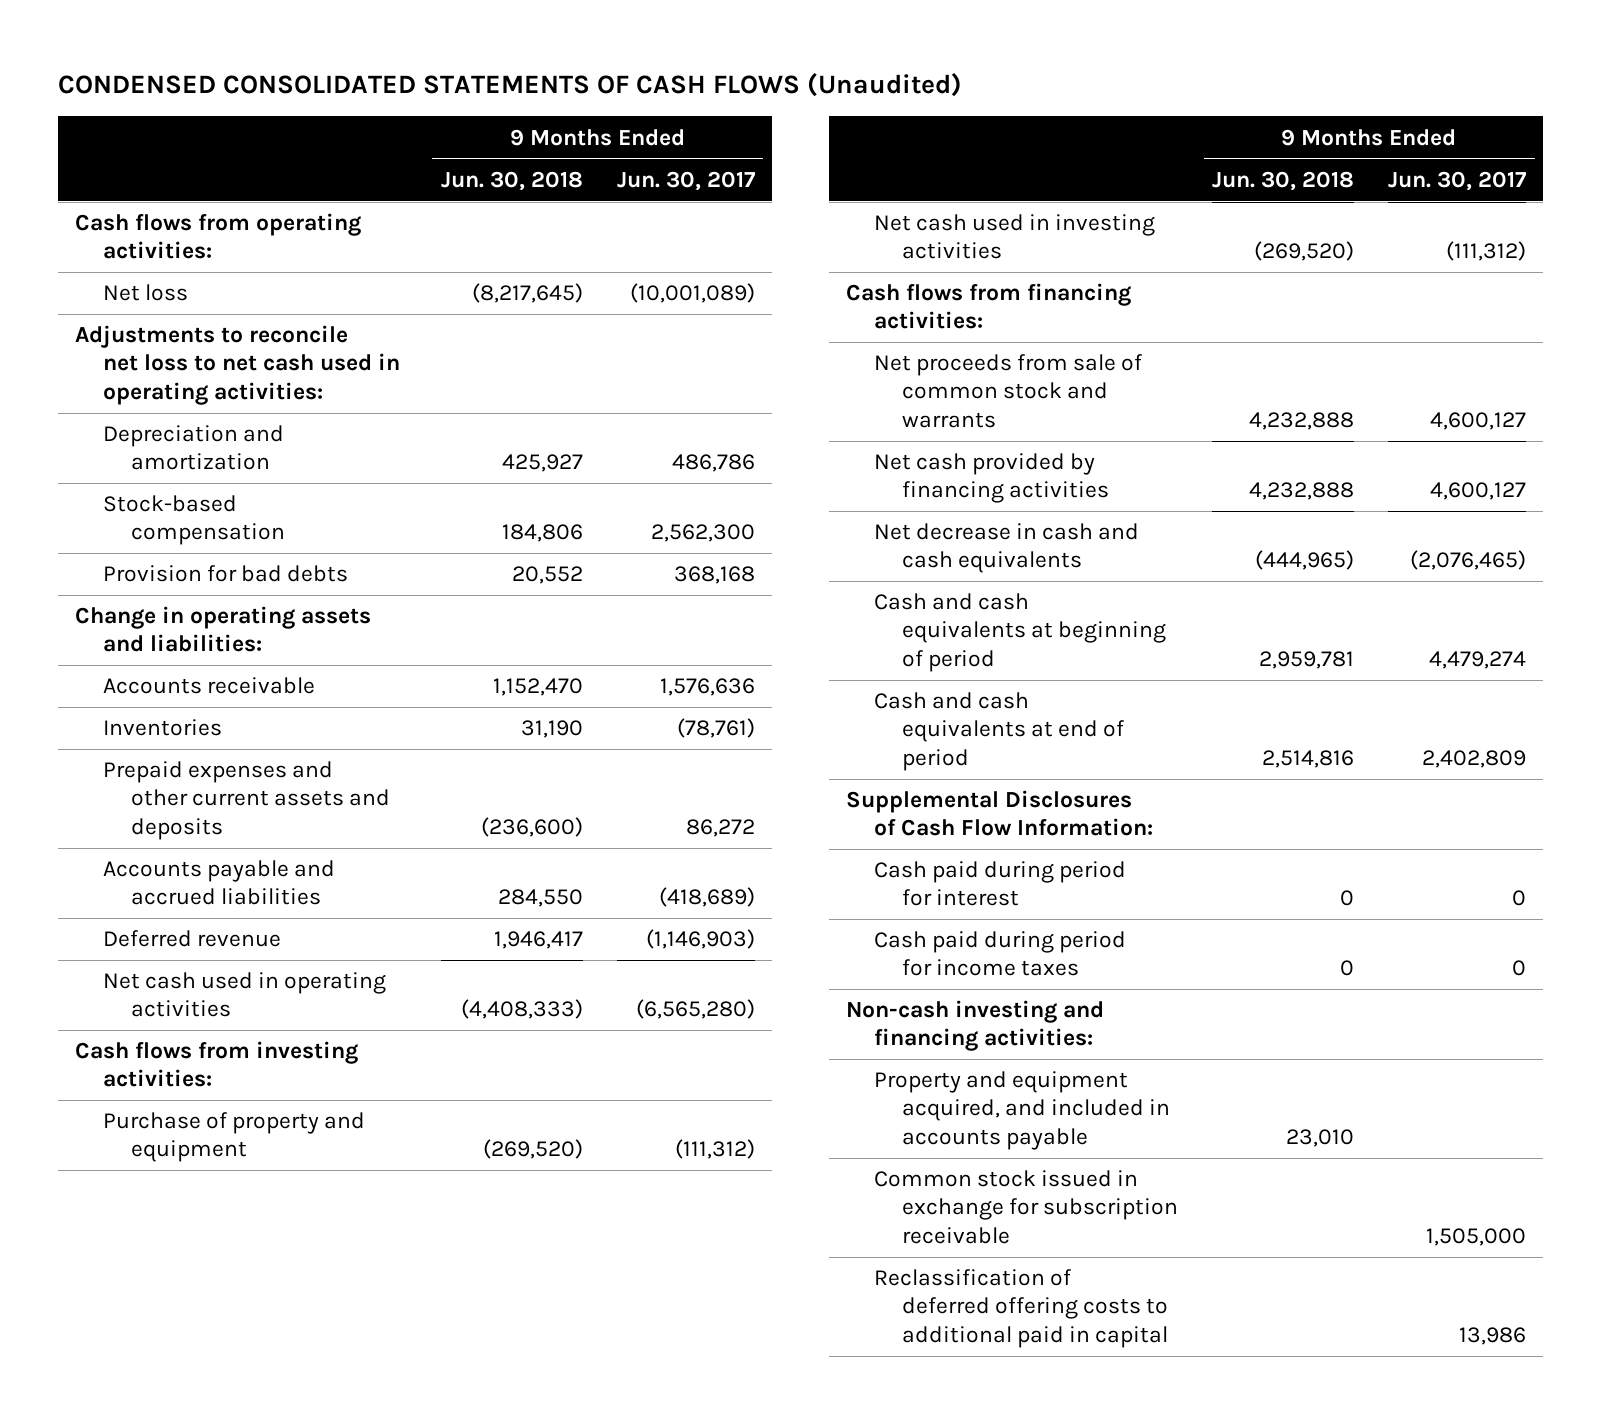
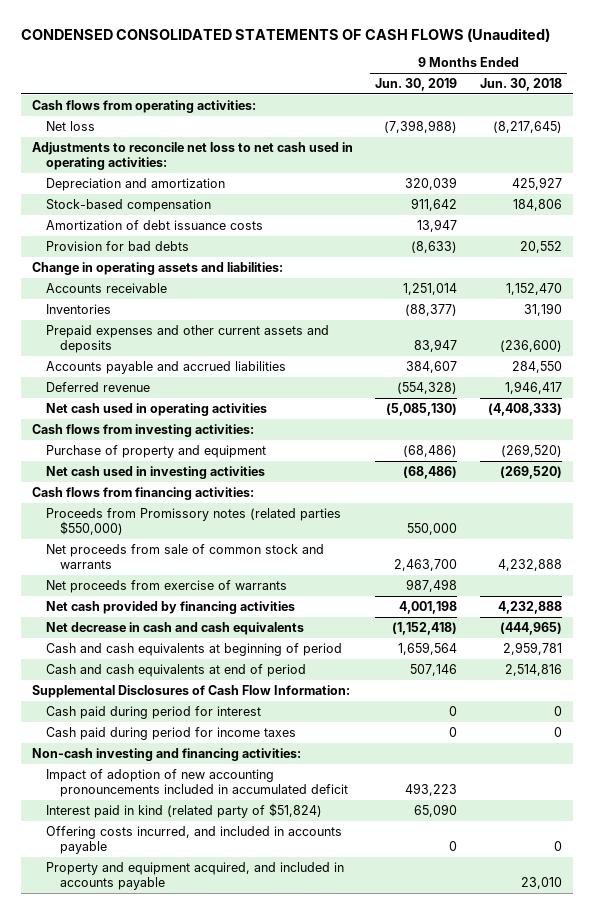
[616,171,756,192] Jun. 30, 2017 -> none
none -> [375,77,458,91] Jun. 30, 2019
none -> [45,219,263,230] Amortization of debt issuance costs
none -> [45,507,341,536] Proceeds from Promissory notes (related parties $550,000)
none -> [45,579,287,593] Net proceeds from exercise of warrants
none -> [45,768,349,798] Impact of adoption of new accounting pronouncements included in accumulated deficit
none -> [45,802,322,818] Interest paid in kind (related party of $51,824)
none -> [45,825,342,855] Offering costs incurred, and included in accounts payable
[874,1170,1179,1244] Common stock issued in exchange for subscription receivable -> none
[874,1269,1169,1348] Reclassification of deferred offering costs to additional paid in capital -> none

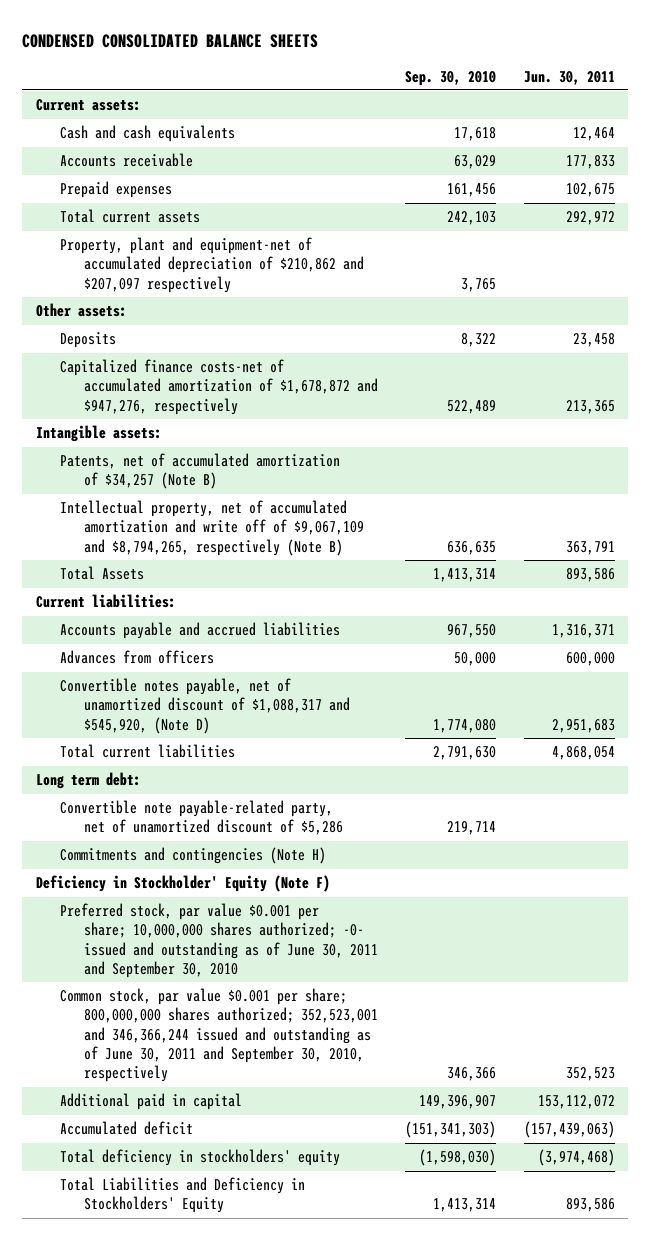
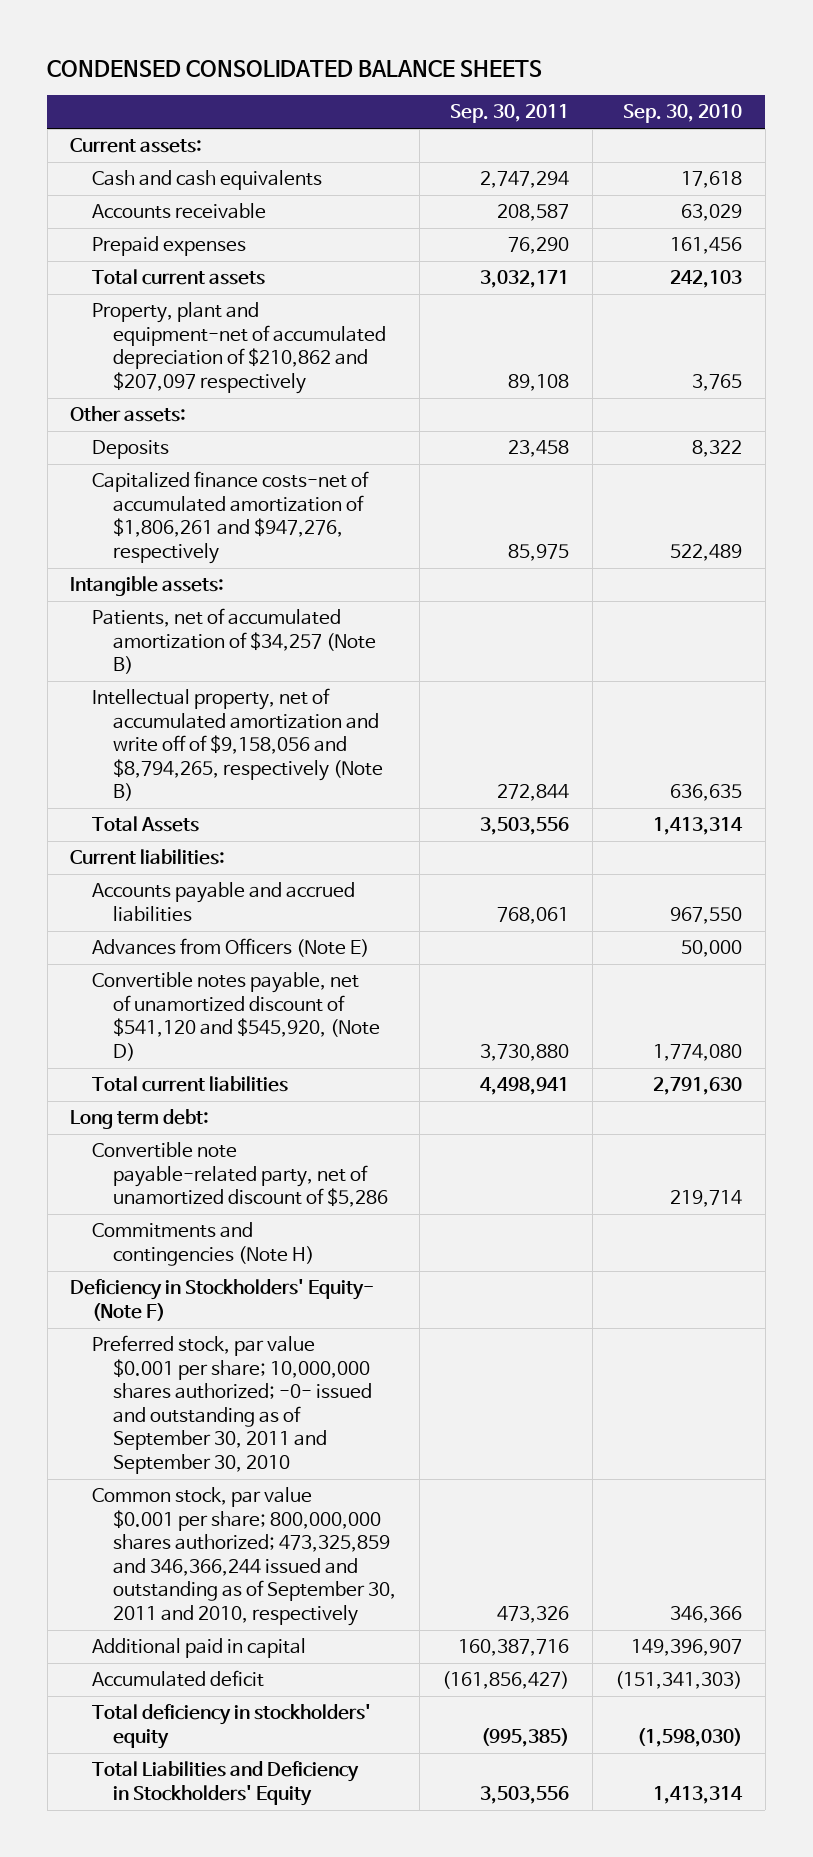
[523,70,615,85] Jun. 30, 2011 -> none
none -> [450,104,570,124] Sep. 30, 2011
[60,359,378,415] Capitalized finance costs-net of accumulated amortization of $1,678,872 and $947,276, respectively -> [91,471,369,564] Capitalized finance costs-net of accumulated amortization of $1,806,261 and $947,276, respectively
[60,453,341,490] Patents, net of accumulated amortization of $34,257 (Note B) -> [91,608,377,675] Patients, net of accumulated amortization of $34,257 (Note B)
[60,500,364,556] Intellectual property, net of accumulated amortization and write off of $9,067,109 and $8,794,265, respectively (Note B) -> [91,688,384,802] Intellectual property, net of accumulated amortization and write off of $9,158,056 and $8,794,265, respectively (Note B)
[60,650,215,665] Advances from officers -> [91,938,369,958] Advances from Officers (Note E)
[60,678,350,734] Convertible notes payable, net of unamortized discount of $1,088,317 and $545,920, (Note D) -> [91,972,381,1061] Convertible notes payable, net of unamortized discount of $541,120 and $545,920, (Note D)
[36,875,331,893] Deficiency in Stockholder' Equity (Note F) -> [70,1279,375,1321] Deficiency in Stockholders' Equity- (Note F)
[60,903,378,978] Preferred stock, par value $0.001 per share; 10,000,000 shares authorized; -0- issued and outstanding as of June 30, 2011 and September 30, 2010 -> [91,1335,373,1474] Preferred stock, par value $0.001 per share; 10,000,000 shares authorized; -0- issued and outstanding as of September 30, 2011 and September 30, 2010
[60,988,378,1083] Common stock, par value $0.001 per share; 800,000,000 shares authorized; 352,523,001 and 346,366,244 issued and outstanding as of June 30, 2011 and September 30, 2010, respectively -> [91,1487,397,1626] Common stock, par value $0.001 per share; 800,000,000 shares authorized; 473,325,859 and 346,366,244 issued and outstanding as of September 30, 2011 and 2010, respectively

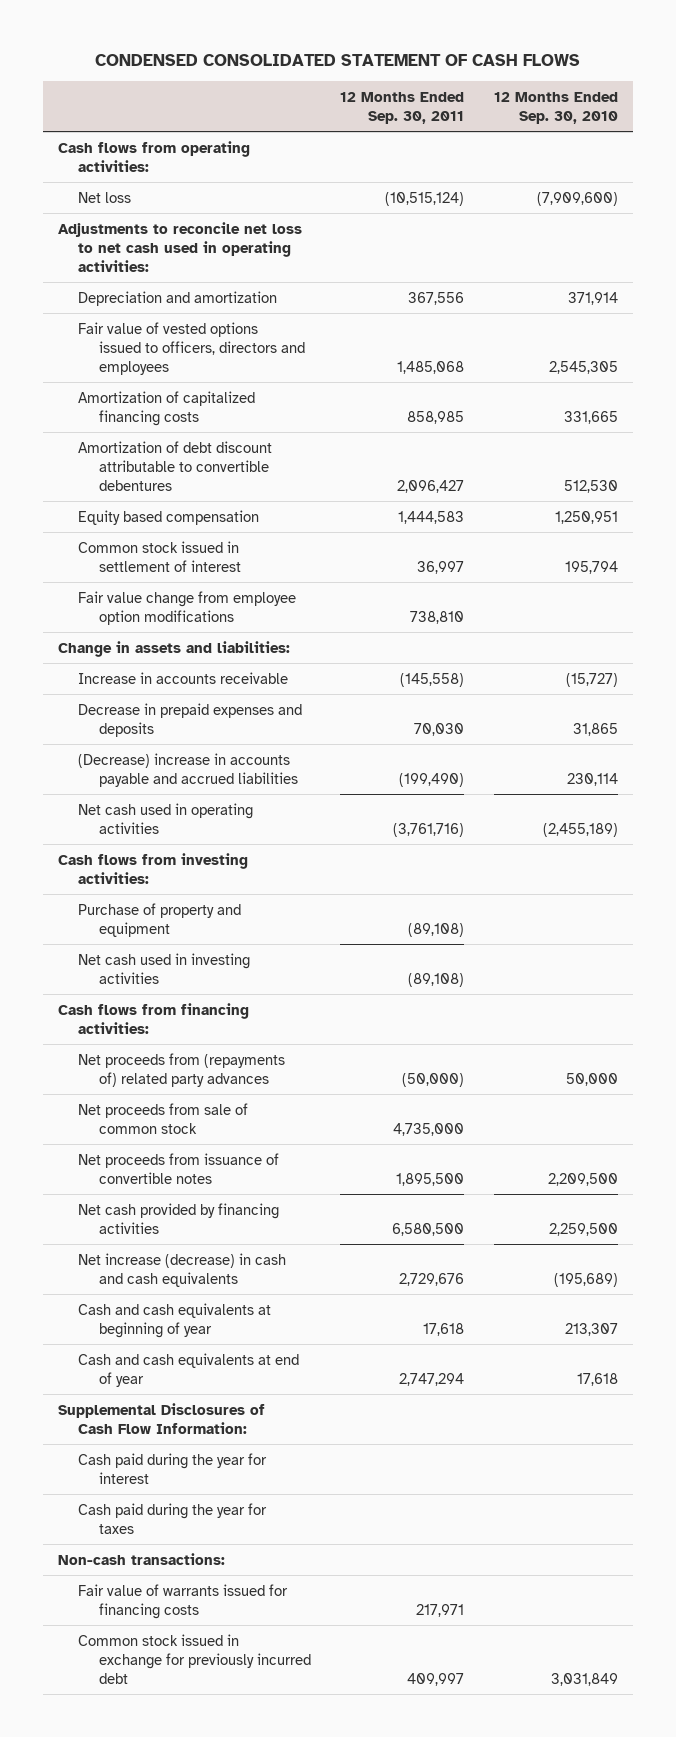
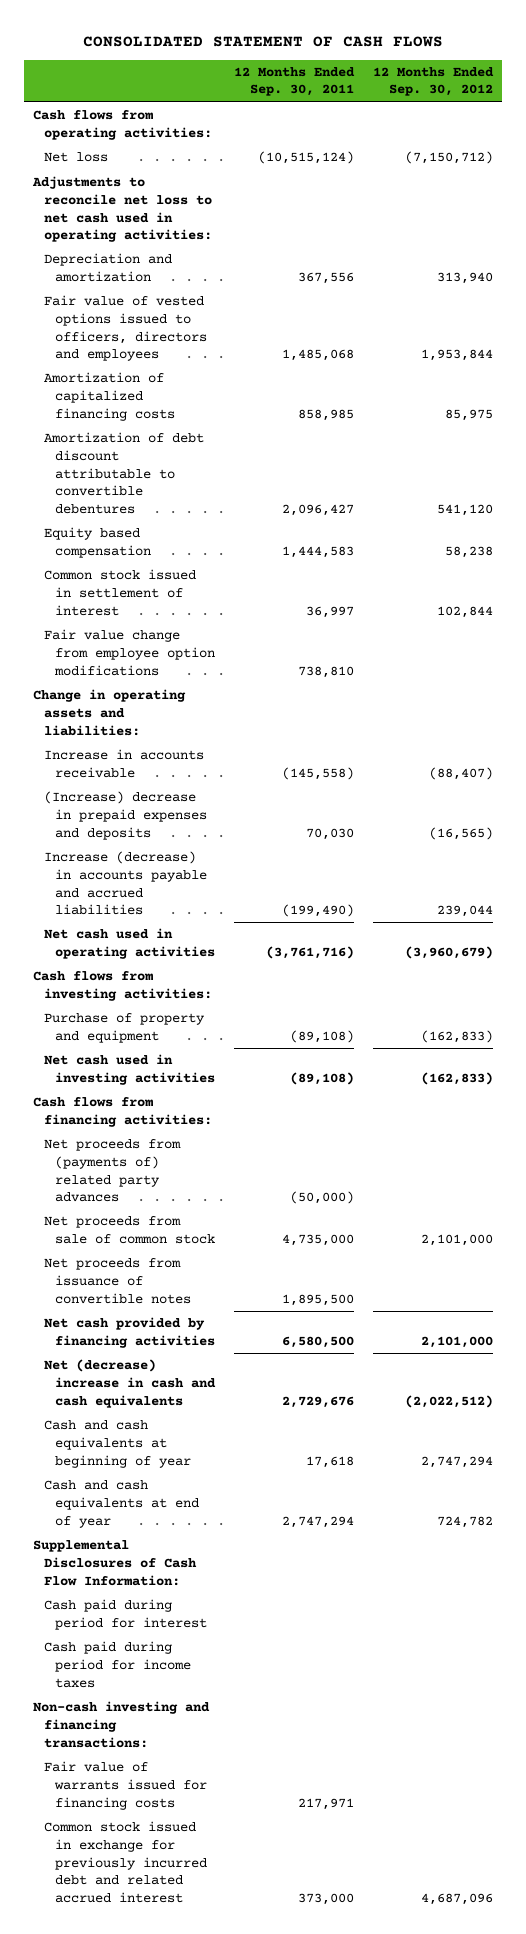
[95,54,581,67] CONDENSED CONSOLIDATED STATEMENT OF CASH FLOWS -> [83,35,444,47] CONSOLIDATED STATEMENT OF CASH FLOWS
[494,91,619,124] 12 Months Ended Sep. 30, 2010 -> none
none -> [373,66,495,97] 12 Months Ended Sep. 30, 2012
[58,640,291,657] Change in assets and liabilities: -> [33,689,187,736] Change in operating assets and liabilities:
[78,702,303,737] Decrease in prepaid expenses and deposits -> [44,791,208,840] (Increase) decrease in prepaid expenses and deposits
[78,752,298,787] (Decrease) increase in accounts payable and accrued liabilities -> [44,851,208,916] Increase (decrease) in accounts payable and accrued liabilities
[78,1052,286,1087] Net proceeds from (repayments of) related party advances -> [44,1139,182,1203] Net proceeds from (payments of) related party advances
[78,1252,287,1287] Net increase (decrease) in cash and cash equivalents -> [44,1359,217,1408] Net (decrease) increase in cash and cash equivalents
[78,1452,268,1484] Cash paid during the year for interest -> [44,1599,208,1630] Cash paid during period for interest
[78,1502,268,1534] Cash paid during the year for taxes -> [44,1641,192,1688] Cash paid during period for income taxes
[58,1552,226,1565] Non-cash transactions: -> [33,1701,211,1748] Non-cash investing and financing transactions:
[78,1633,311,1684] Common stock issued in exchange for previously incurred debt -> [44,1821,208,1903] Common stock issued in exchange for previously incurred debt and related accrued interest
[407,1672,465,1686] 409,997 -> [298,1892,355,1905] 373,000

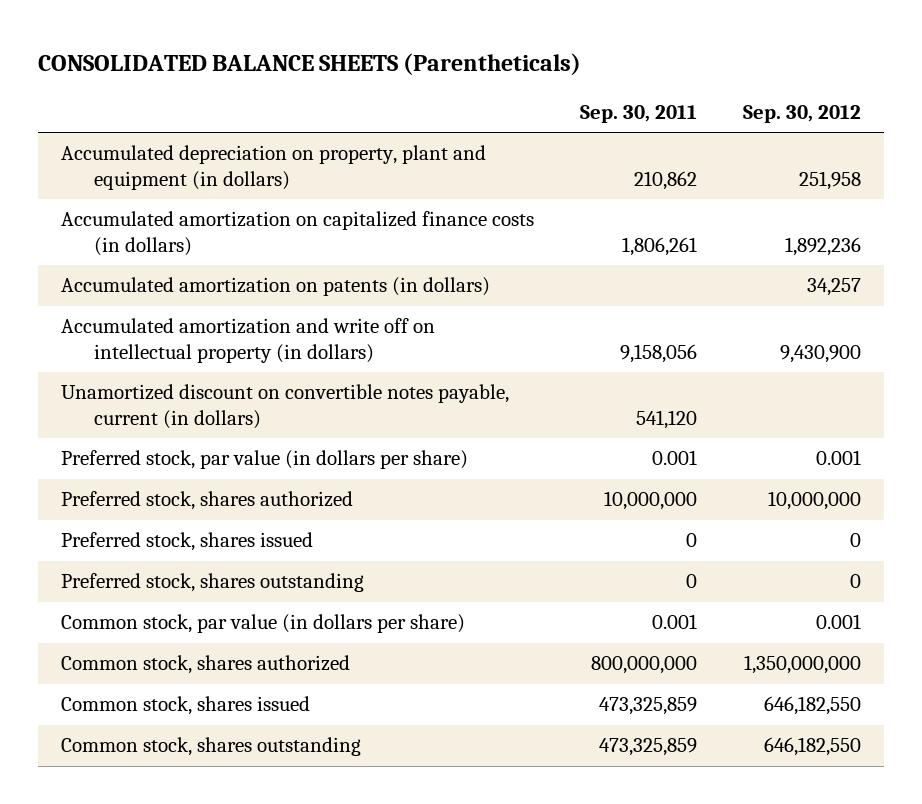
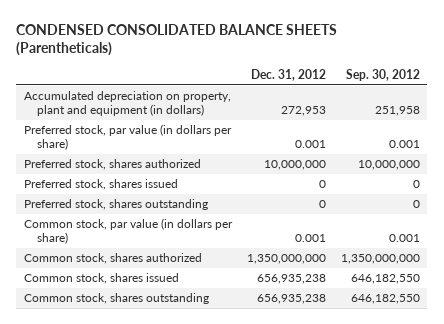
[38,52,582,75] CONSOLIDATED BALANCE SHEETS (Parentheticals) -> [16,23,338,56] CONDENSED CONSOLIDATED BALANCE SHEETS (Parentheticals)
[580,104,698,123] Sep. 30, 2011 -> none
none -> [250,68,326,81] Dec. 31, 2012
[61,211,535,256] Accumulated amortization on capitalized finance costs (in dollars) -> none
[61,277,491,297] Accumulated amortization on patents (in dollars) -> none
[61,318,436,363] Accumulated amortization and write off on intellectual property (in dollars) -> none
[61,384,510,429] Unamortized discount on convertible notes payable, current (in dollars) -> none

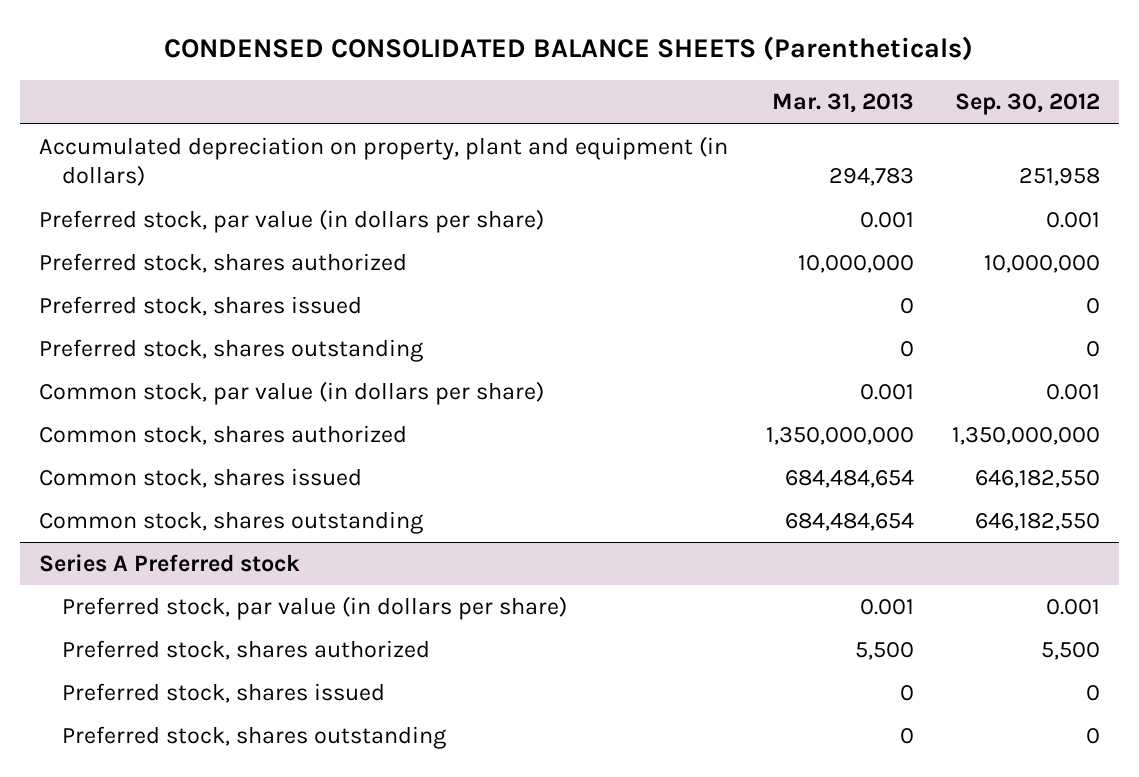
[250,68,326,81] Dec. 31, 2012 -> none
none -> [771,93,914,114] Mar. 31, 2013
none -> [38,554,300,573] Series A Preferred stock
none -> [61,596,567,621] Preferred stock, par value (in dollars per share)
none -> [61,640,430,661] Preferred stock, shares authorized
none -> [61,683,385,704] Preferred stock, shares issued
none -> [61,726,446,750] Preferred stock, shares outstanding

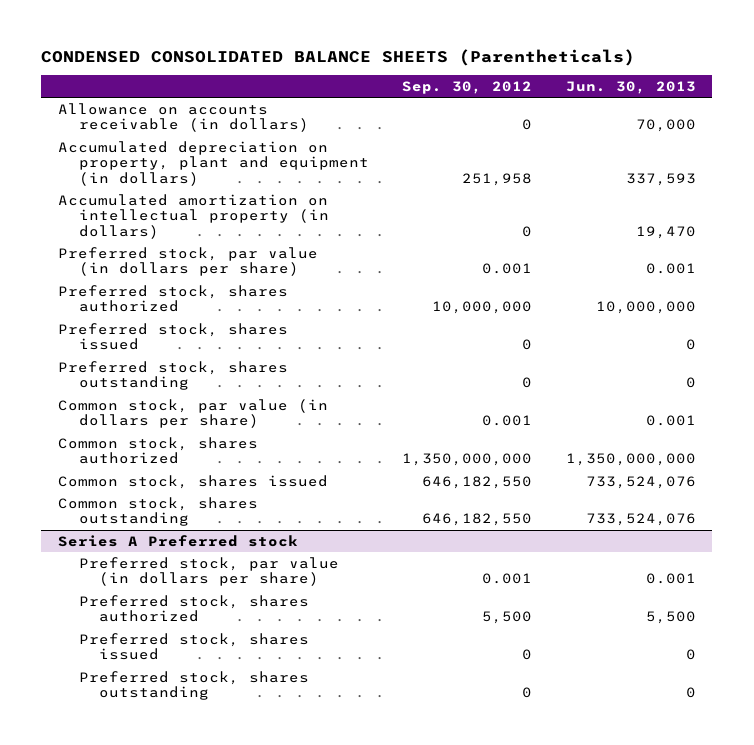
[771,93,914,114] Mar. 31, 2013 -> none
none -> [565,80,696,94] Jun. 30, 2013
none -> [57,102,309,133] Allowance on accounts receivable (in dollars)
none -> [57,193,329,240] Accumulated amortization on intellectual property (in dollars)

